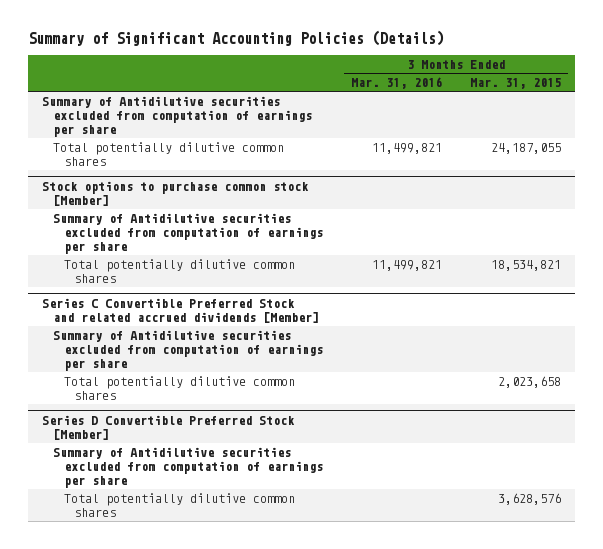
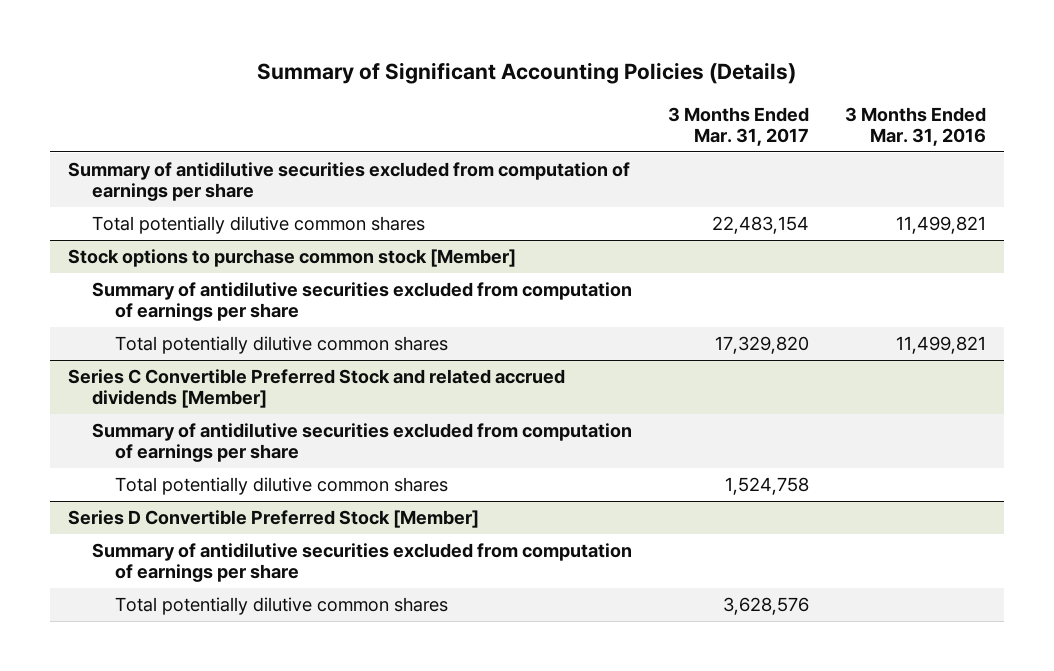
[470,78,562,90] Mar. 31, 2015 -> none
none -> [667,106,809,147] 3 Months Ended Mar. 31, 2017
[41,95,312,137] Summary of Antidilutive securities excluded from computation of earnings per share -> [68,161,631,202] Summary of antidilutive securities excluded from computation of earnings per share
[52,212,323,254] Summary of Antidilutive securities excluded from computation of earnings per share -> [91,281,632,322] Summary of antidilutive securities excluded from computation of earnings per share
[52,329,323,371] Summary of Antidilutive securities excluded from computation of earnings per share -> [91,422,632,463] Summary of antidilutive securities excluded from computation of earnings per share
[52,446,323,488] Summary of Antidilutive securities excluded from computation of earnings per share -> [91,542,632,583] Summary of antidilutive securities excluded from computation of earnings per share

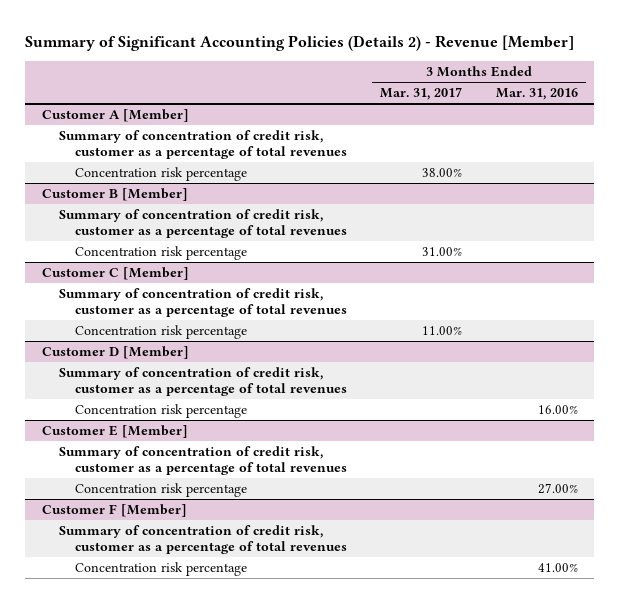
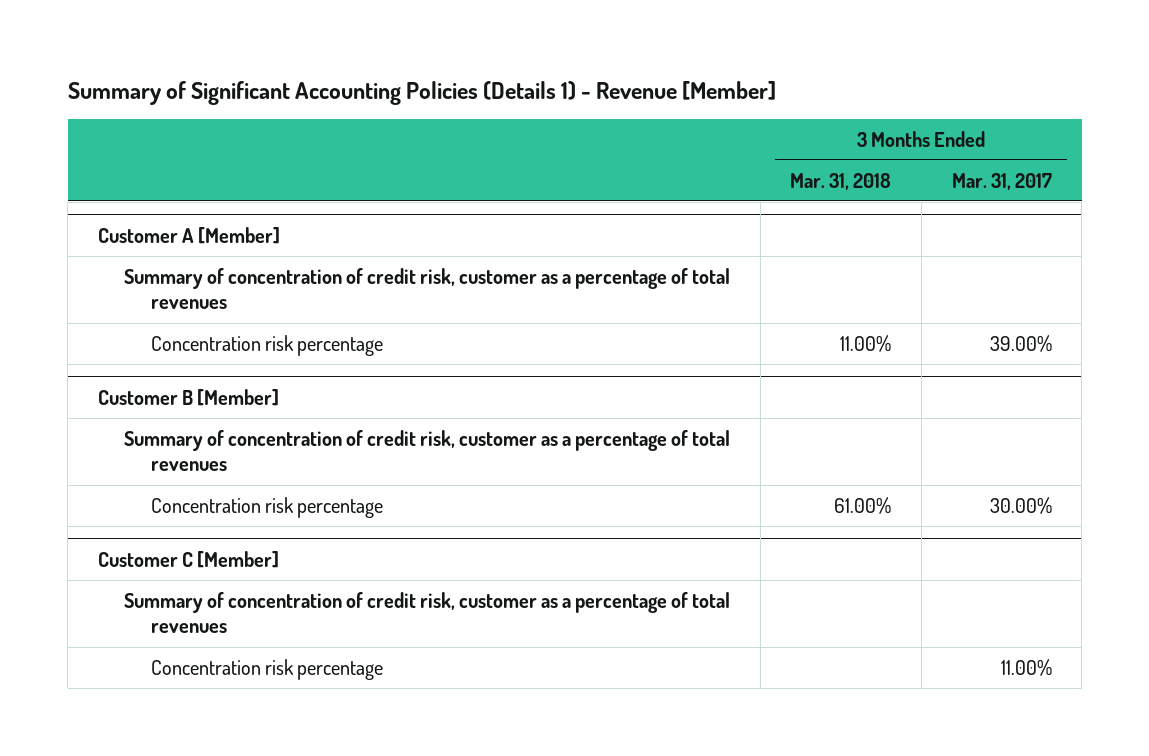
[25,35,575,52] Summary of Significant Accounting Policies (Details 2) - Revenue [Member] -> [67,80,776,105] Summary of Significant Accounting Policies (Details 1) - Revenue [Member]
[495,88,578,101] Mar. 31, 2016 -> none
none -> [790,172,892,190] Mar. 31, 2018
[422,168,463,178] 38.00% -> [989,334,1052,352] 39.00%
[422,247,463,257] 31.00% -> [989,496,1052,514] 30.00%
[42,346,190,360] Customer D [Member] -> none
[58,367,347,397] Summary of concentration of credit risk, customer as a percentage of total revenues -> none
[74,404,247,419] Concentration risk percentage -> none
[42,425,189,439] Customer E [Member] -> none
[58,446,347,476] Summary of concentration of credit risk, customer as a percentage of total revenues -> none
[74,483,247,498] Concentration risk percentage -> none
[42,504,188,518] Customer F [Member] -> none
[58,525,347,555] Summary of concentration of credit risk, customer as a percentage of total revenues -> none
[74,562,247,577] Concentration risk percentage -> none

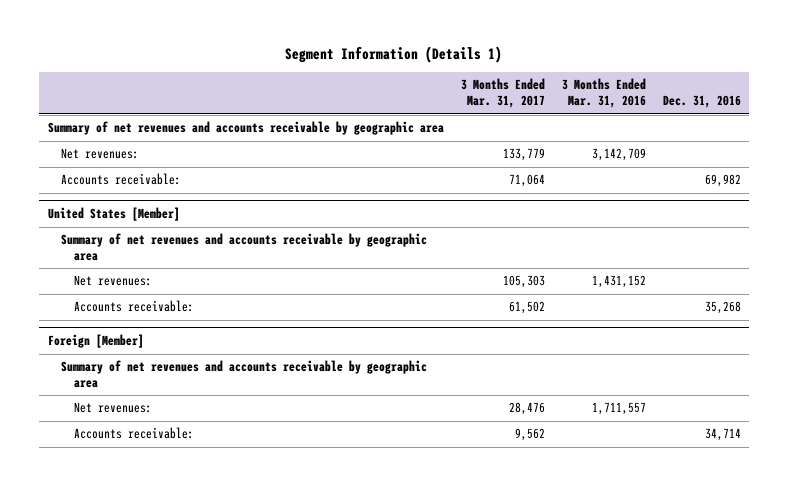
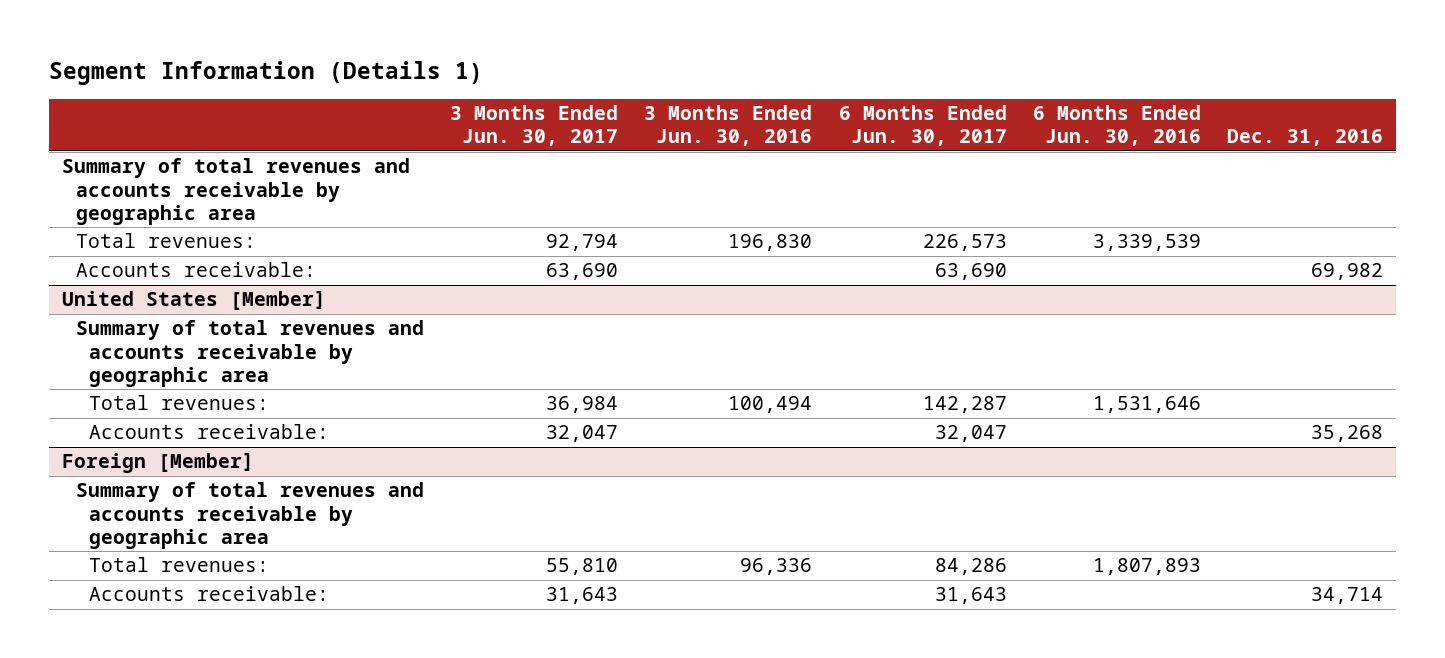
[460,78,545,109] 3 Months Ended Mar. 31, 2017 -> none
[561,78,646,109] 3 Months Ended Mar. 31, 2016 -> none
none -> [450,104,619,147] 3 Months Ended Jun. 30, 2017
none -> [644,104,813,147] 3 Months Ended Jun. 30, 2016
none -> [838,104,1007,147] 6 Months Ended Jun. 30, 2017
none -> [1032,104,1201,147] 6 Months Ended Jun. 30, 2016
[47,121,444,136] Summary of net revenues and accounts receivable by geographic area -> [62,158,411,226] Summary of total revenues and accounts receivable by geographic area
[60,148,139,160] Net revenues: -> [75,233,256,249] Total revenues:
[60,233,427,262] Summary of net revenues and accounts receivable by geographic area -> [75,320,424,388] Summary of total revenues and accounts receivable by geographic area
[74,275,153,287] Net revenues: -> [89,395,270,411] Total revenues:
[60,360,427,389] Summary of net revenues and accounts receivable by geographic area -> [75,482,424,550] Summary of total revenues and accounts receivable by geographic area
[74,402,153,414] Net revenues: -> [89,557,270,573] Total revenues:

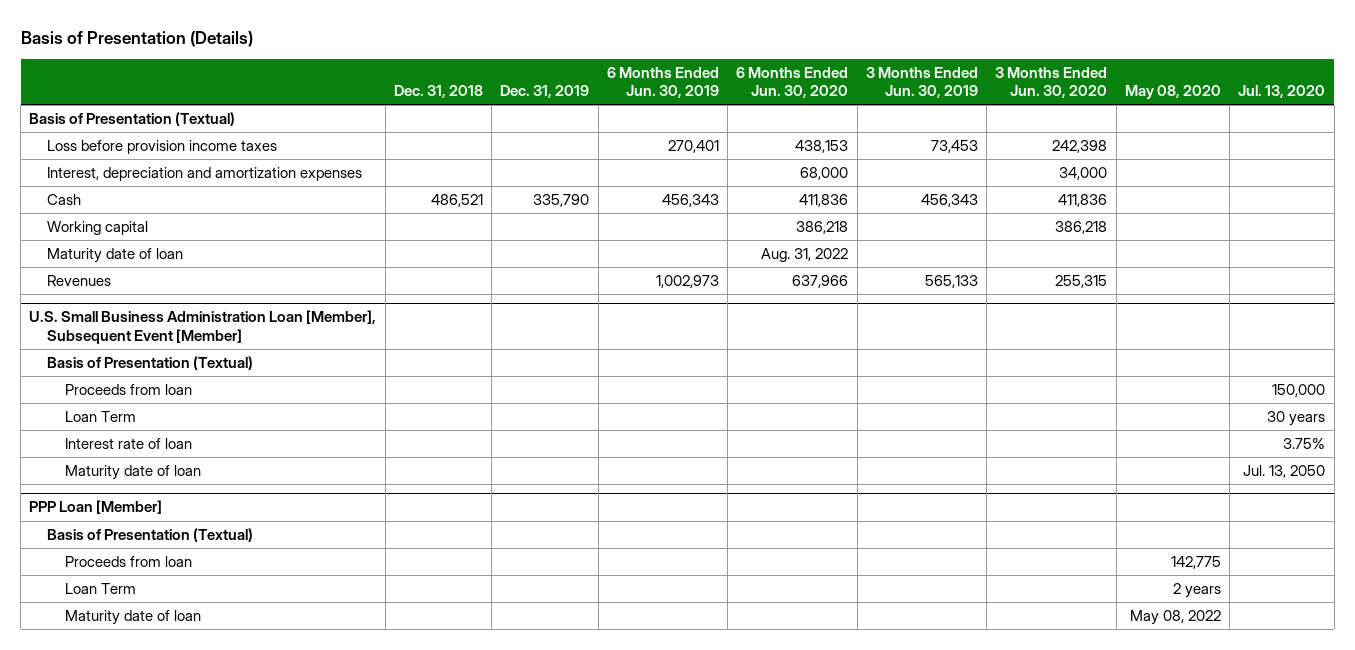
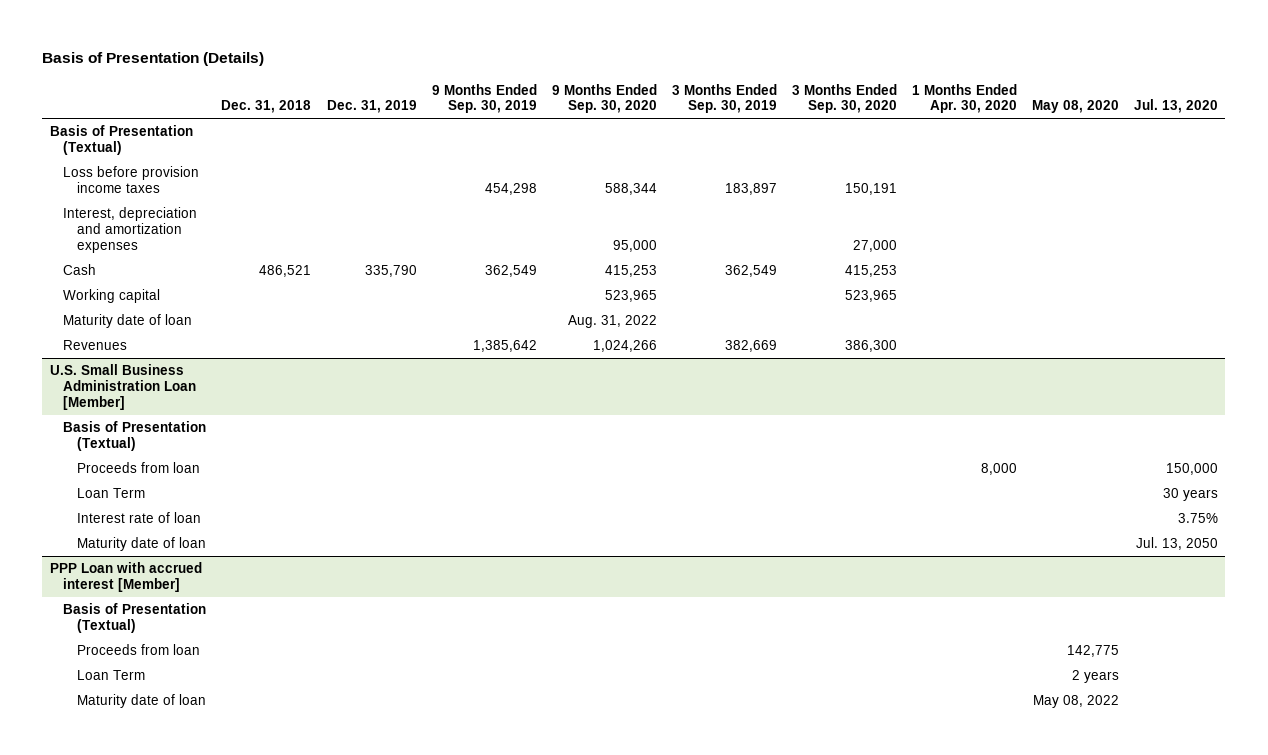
[606,66,719,99] 6 Months Ended Jun. 30, 2019 -> none
[736,66,849,99] 6 Months Ended Jun. 30, 2020 -> none
[865,66,978,99] 3 Months Ended Jun. 30, 2019 -> none
[995,66,1108,99] 3 Months Ended Jun. 30, 2020 -> none
none -> [431,83,537,114] 9 Months Ended Sep. 30, 2019
none -> [551,83,657,114] 9 Months Ended Sep. 30, 2020
none -> [671,83,777,114] 3 Months Ended Sep. 30, 2019
none -> [791,83,897,114] 3 Months Ended Sep. 30, 2020
none -> [911,83,1017,114] 1 Months Ended Apr. 30, 2020
[29,310,377,344] U.S. Small Business Administration Loan [Member], Subsequent Event [Member] -> [49,364,197,411] U.S. Small Business Administration Loan [Member]
[29,500,163,515] PPP Loan [Member] -> [49,562,202,593] PPP Loan with accrued interest [Member]

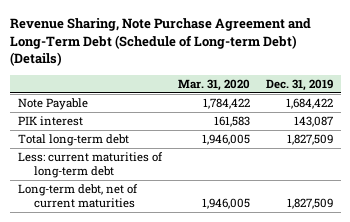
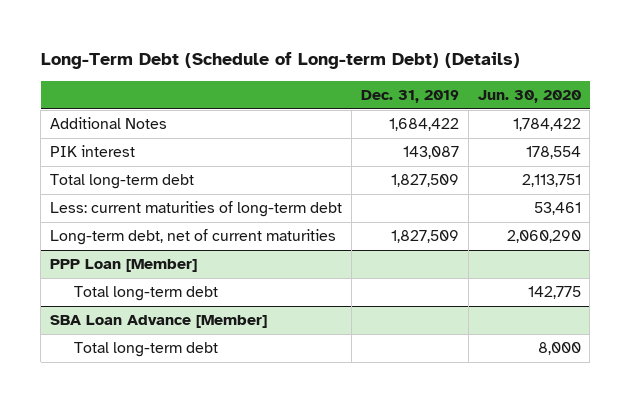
[9,17,311,67] Revenue Sharing, Note Purchase Agreement and Long-Term Debt (Schedule of Long-term Debt) (Details) -> [40,52,520,70] Long-Term Debt (Schedule of Long-term Debt) (Details)
[177,79,250,92] Mar. 31, 2020 -> none
none -> [477,90,581,104] Jun. 30, 2020
[17,98,88,111] Note Payable -> [50,117,168,130] Additional Notes
none -> [50,259,198,273] PPP Loan [Member]
none -> [73,286,218,302] Total long-term debt
none -> [50,315,268,329] SBA Loan Advance [Member]
none -> [73,342,218,358] Total long-term debt

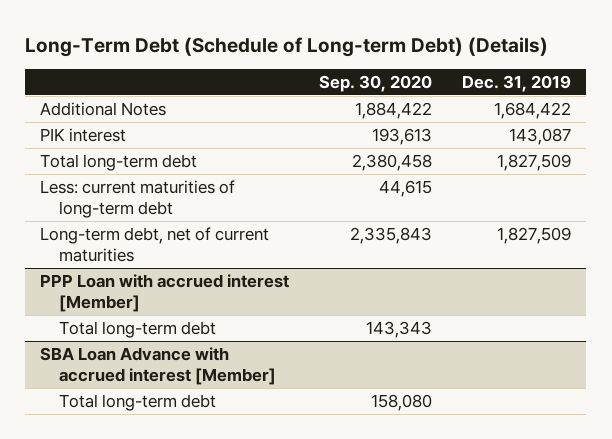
[477,90,581,104] Jun. 30, 2020 -> none
none -> [319,74,433,92] Sep. 30, 2020
[50,259,198,273] PPP Loan [Member] -> [40,274,290,312] PPP Loan with accrued interest [Member]
[50,315,268,329] SBA Loan Advance [Member] -> [40,347,276,385] SBA Loan Advance with accrued interest [Member]

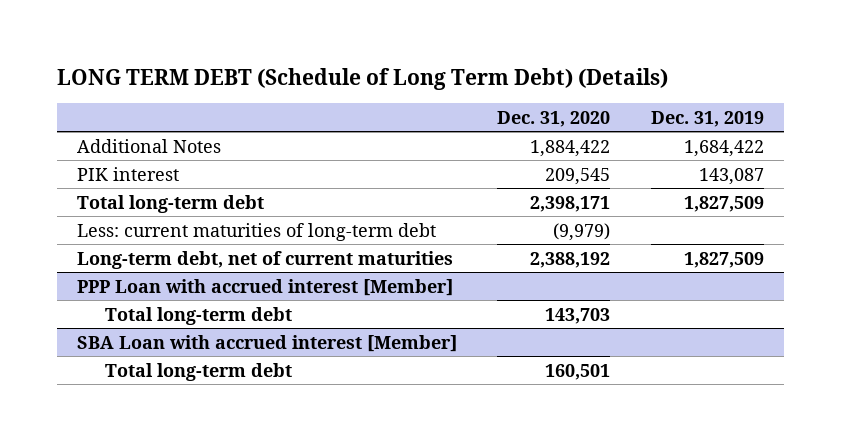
[25,36,549,57] Long-Term Debt (Schedule of Long-term Debt) (Details) -> [56,67,668,90] LONG TERM DEBT (Schedule of Long Term Debt) (Details)
[319,74,433,92] Sep. 30, 2020 -> none
none -> [497,110,611,127] Dec. 31, 2020
[40,347,276,385] SBA Loan Advance with accrued interest [Member] -> [76,334,457,352] SBA Loan with accrued interest [Member]

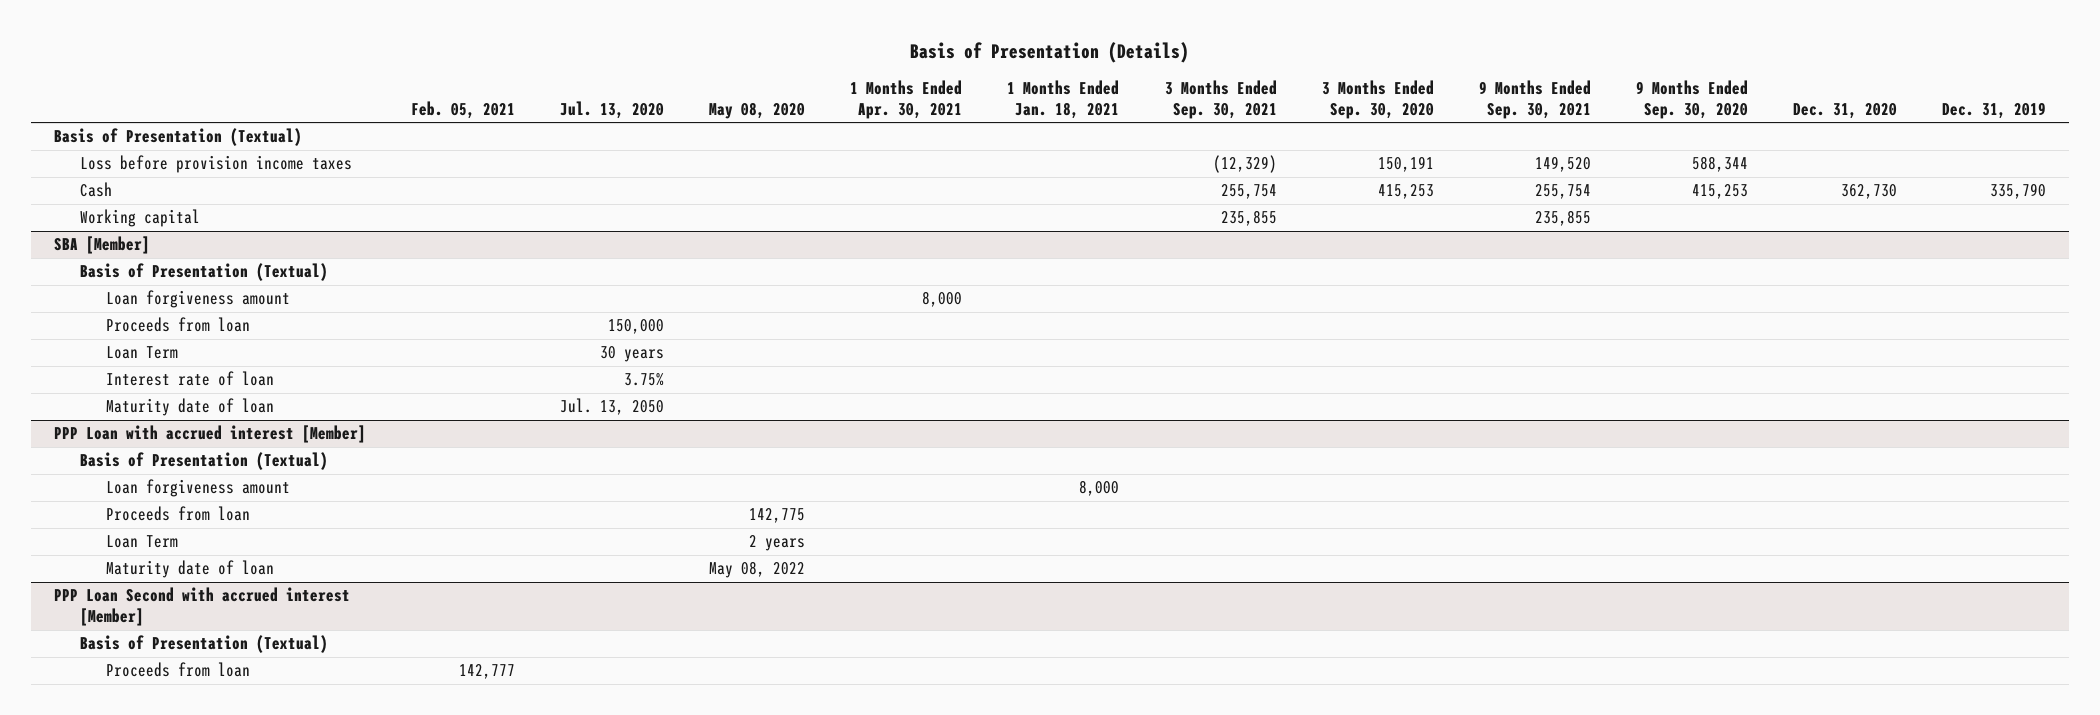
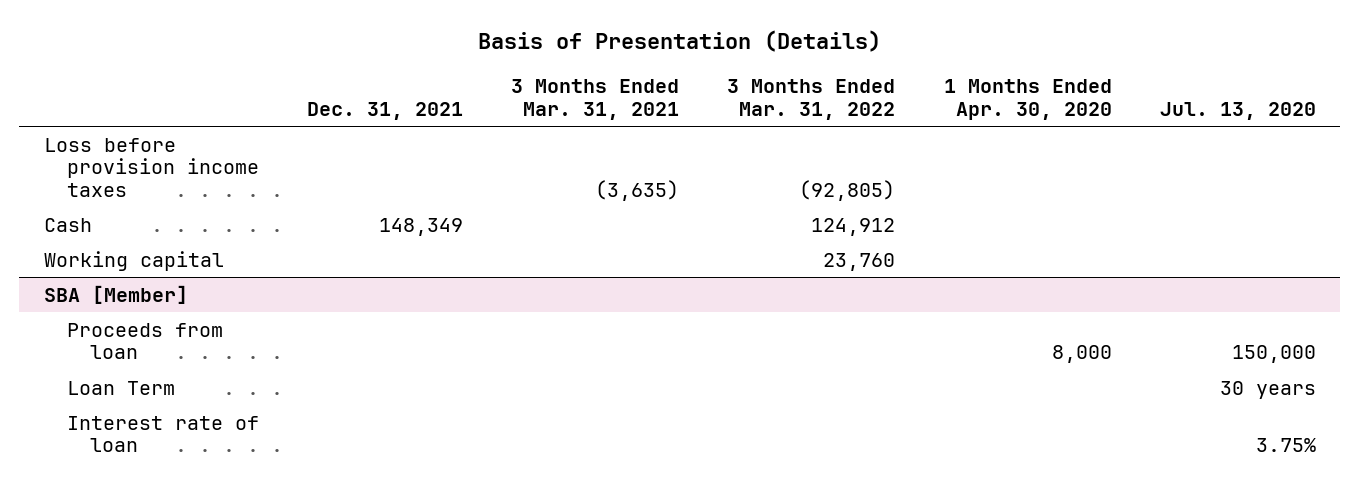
[410,101,515,120] Feb. 05, 2021 -> none
[709,102,806,120] May 08, 2020 -> none
[850,79,963,120] 1 Months Ended Apr. 30, 2021 -> none
[1007,79,1120,120] 1 Months Ended Jan. 18, 2021 -> none
[1164,79,1277,120] 3 Months Ended Sep. 30, 2021 -> none
[1321,79,1434,120] 3 Months Ended Sep. 30, 2020 -> none
[1478,79,1591,120] 9 Months Ended Sep. 30, 2021 -> none
[1635,79,1748,120] 9 Months Ended Sep. 30, 2020 -> none
[1793,103,1898,120] Dec. 31, 2020 -> none
[1942,102,2047,120] Dec. 31, 2019 -> none
none -> [306,101,463,120] Dec. 31, 2021
none -> [511,79,680,120] 3 Months Ended Mar. 31, 2021
none -> [727,79,896,120] 3 Months Ended Mar. 31, 2022
none -> [943,79,1112,120] 1 Months Ended Apr. 30, 2020
[53,128,302,147] Basis of Presentation (Textual) -> none
[79,263,328,282] Basis of Presentation (Textual) -> none
[105,290,290,309] Loan forgiveness amount -> none
[105,398,274,417] Maturity date of loan -> none
[53,425,366,444] PPP Loan with accrued interest [Member] -> none
[79,452,328,471] Basis of Presentation (Textual) -> none
[105,479,290,498] Loan forgiveness amount -> none
[105,506,250,522] Proceeds from loan -> none
[105,535,178,549] Loan Term -> none
[105,560,274,579] Maturity date of loan -> none
[53,587,350,627] PPP Loan Second with accrued interest [Member] -> none
[79,635,328,654] Basis of Presentation (Textual) -> none
[105,662,250,678] Proceeds from loan -> none

